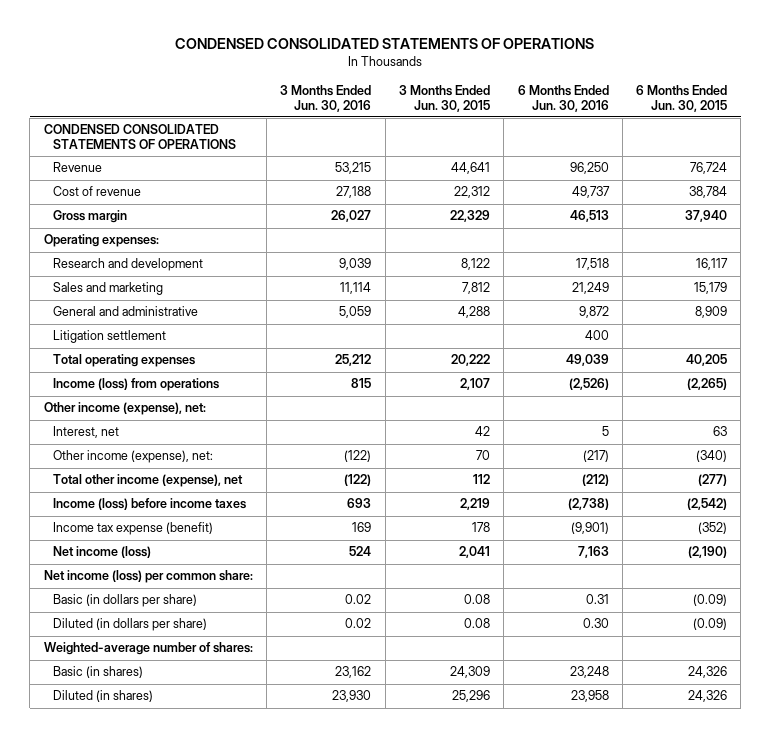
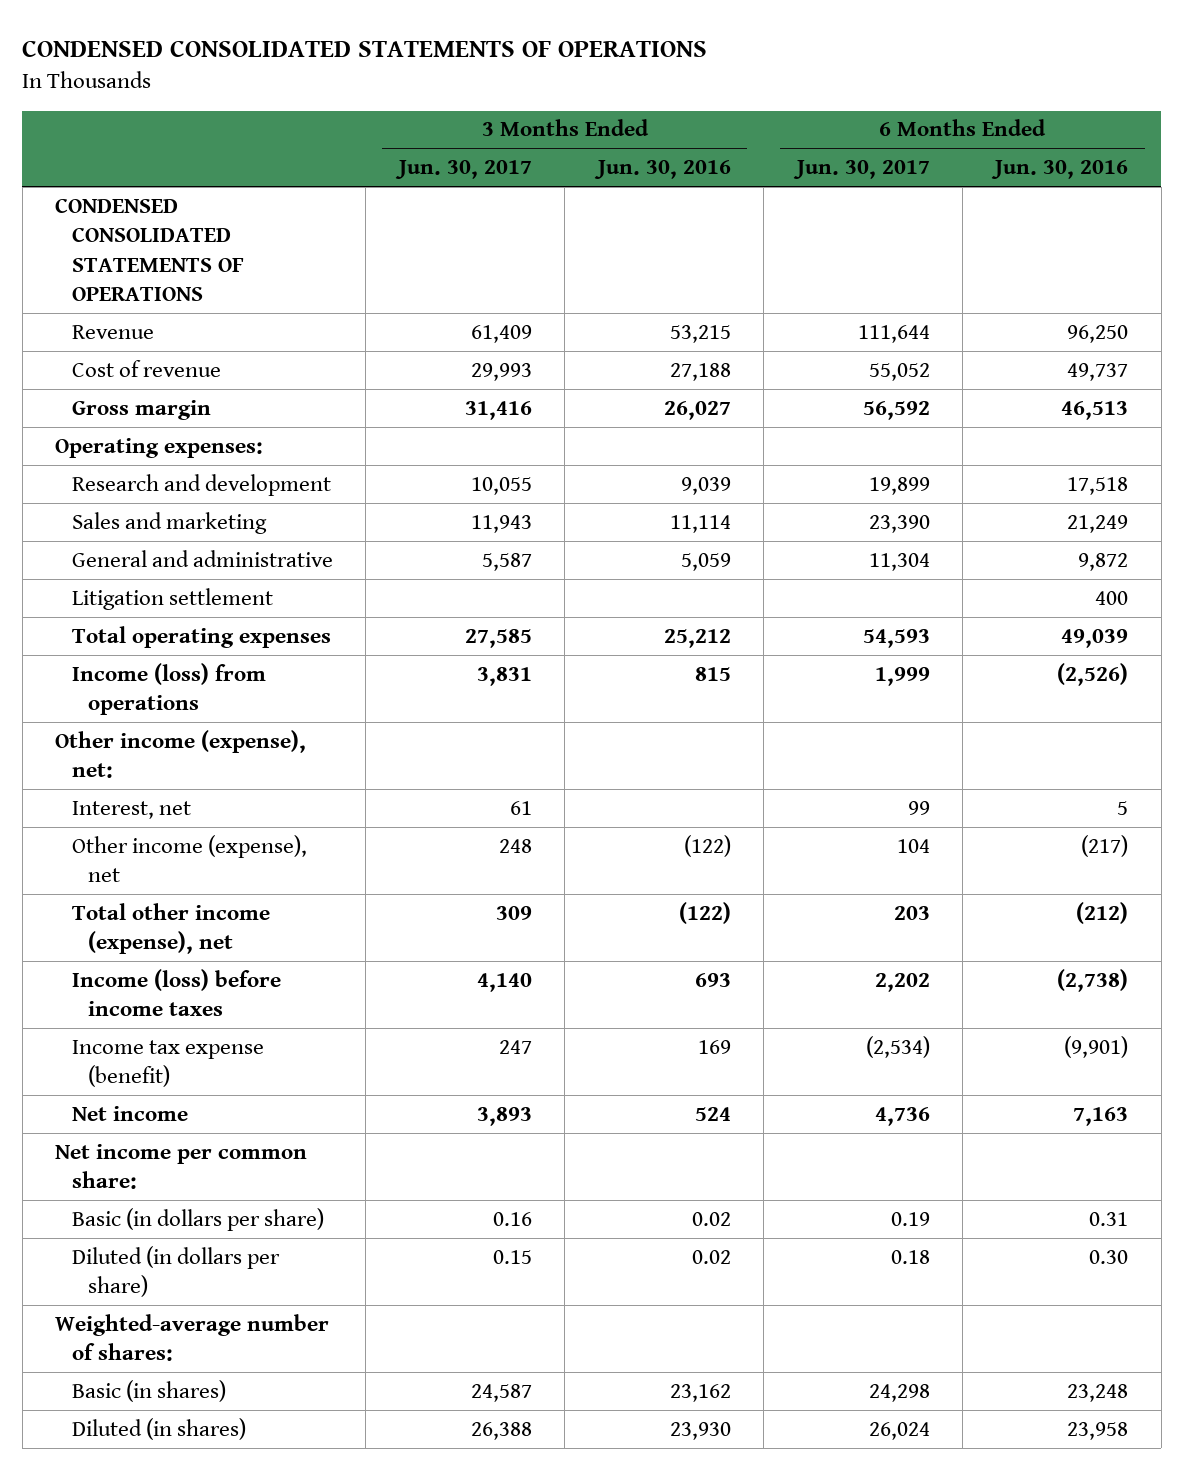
[398,85,490,112] 3 Months Ended Jun. 30, 2015 -> none
[636,85,728,112] 6 Months Ended Jun. 30, 2015 -> none
none -> [394,160,532,180] Jun. 30, 2017
none -> [792,160,930,180] Jun. 30, 2017
[53,450,214,464] Other income (expense), net: -> [71,834,307,883] Other income (expense), net
[53,546,152,559] Net income (loss) -> [71,1105,188,1121] Net income
[43,570,253,584] Net income (loss) per common share: -> [55,1143,308,1190] Net income per common share:

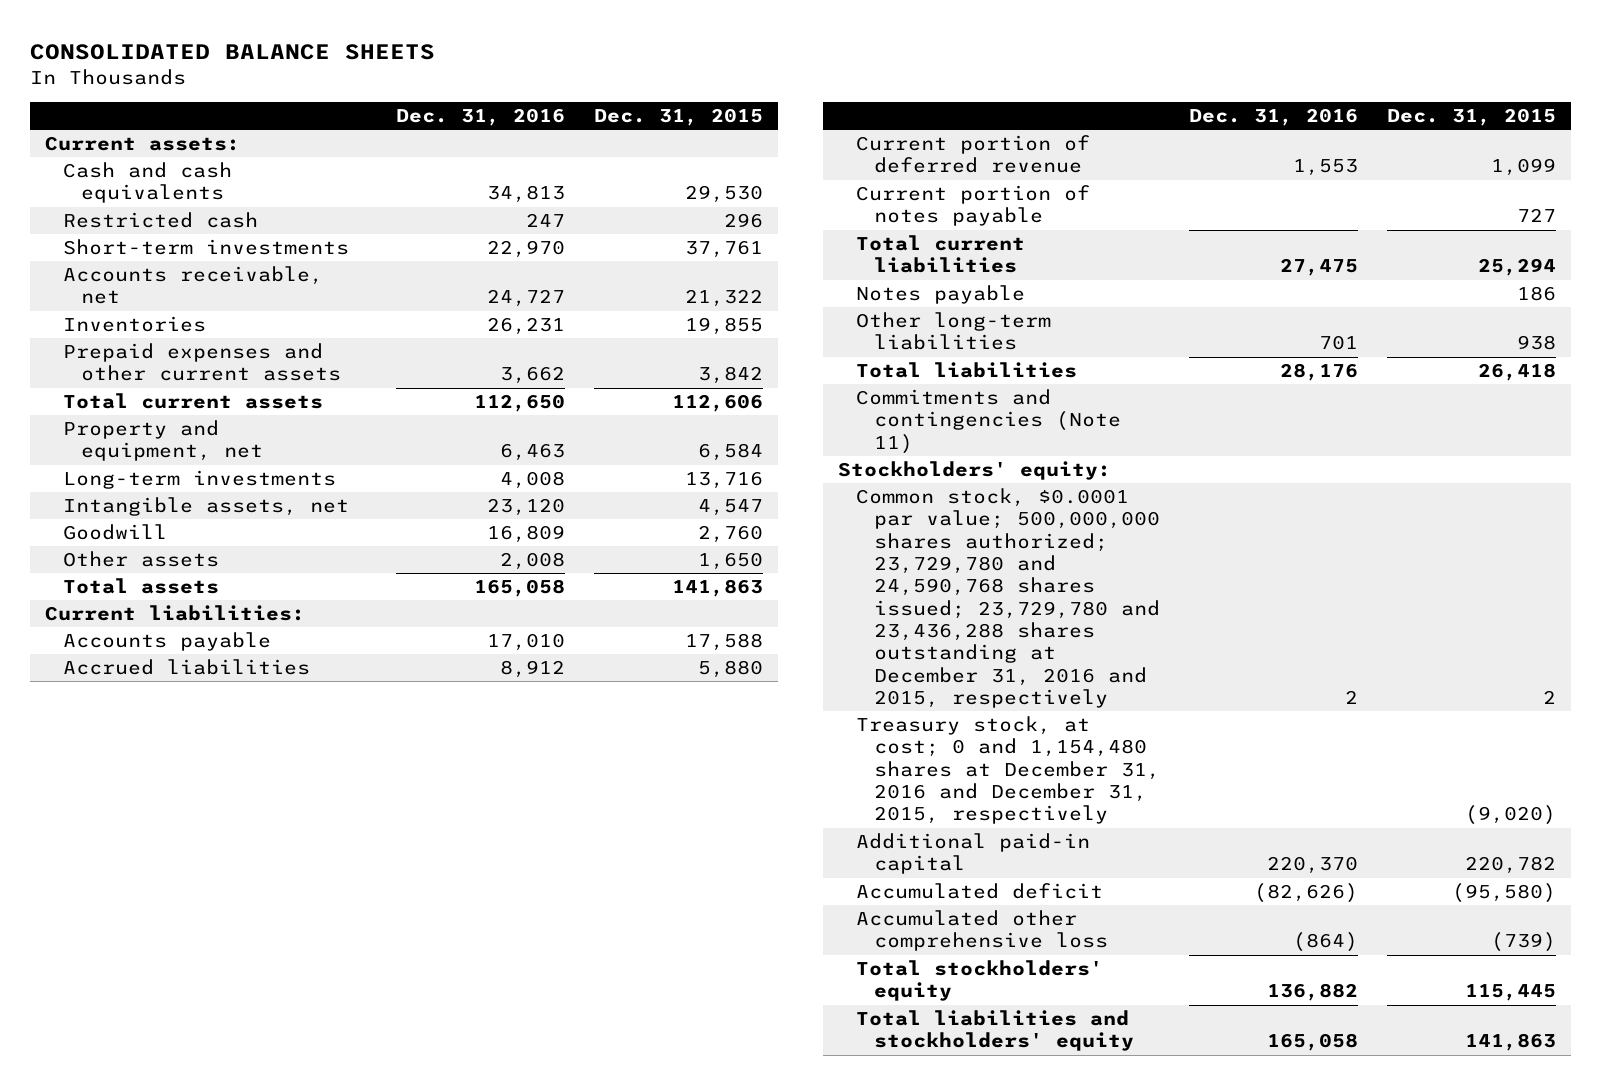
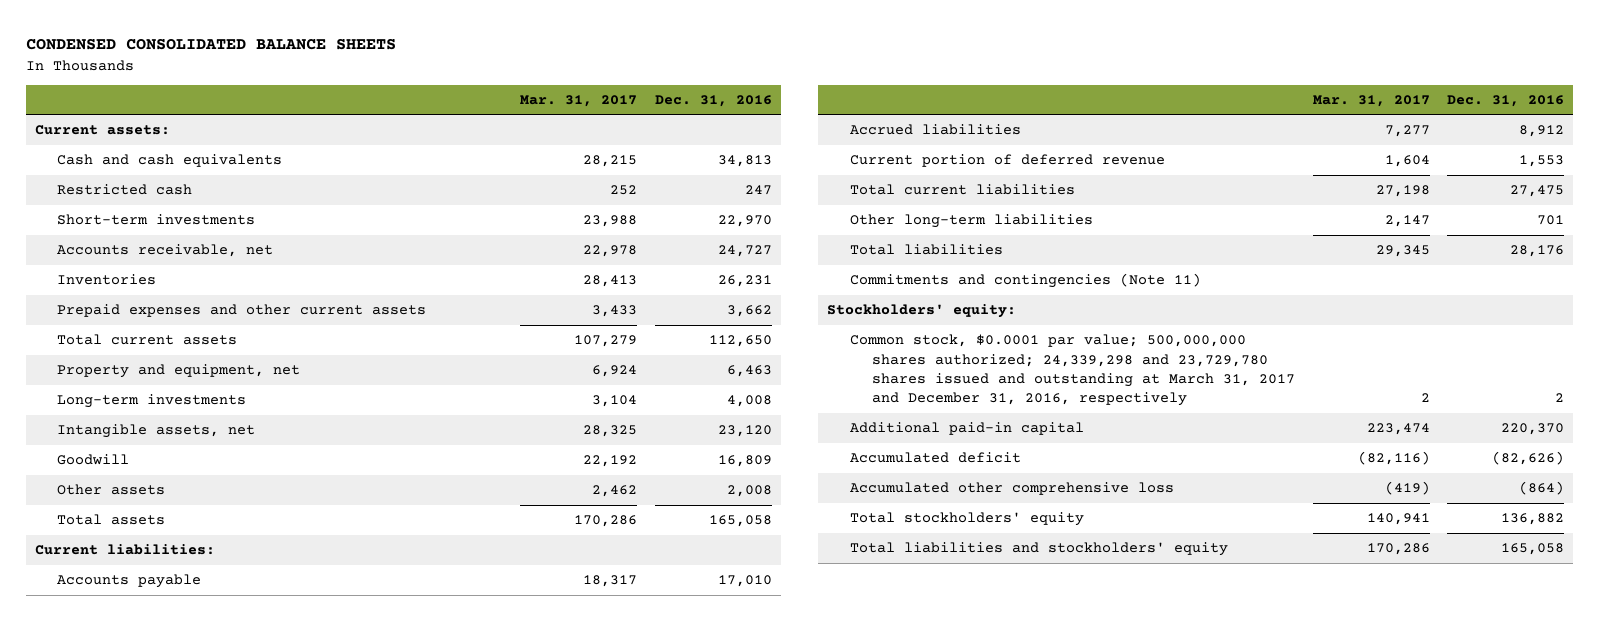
[30,43,436,60] CONSOLIDATED BALANCE SHEETS -> [26,38,397,51] CONDENSED CONSOLIDATED BALANCE SHEETS
[594,107,764,126] Dec. 31, 2015 -> none
none -> [520,94,638,107] Mar. 31, 2017
[855,184,1090,227] Current portion of notes payable -> none
[855,284,1025,304] Notes payable -> none
[855,715,1160,825] Treasury stock, at cost; 0 and 1,154,480 shares at December 31, 2016 and December 31, 2015, respectively -> none
[855,487,1160,709] Common stock, $0.0001 par value; 500,000,000 shares authorized; 23,729,780 and 24,590,768 shares issued; 23,729,780 and 23,436,288 shares outstanding at December 31, 2016 and 2015, respectively -> [849,334,1296,407] Common stock, $0.0001 par value; 500,000,000 shares authorized; 24,339,298 and 23,729,780 shares issued and outstanding at March 31, 2017 and December 31, 2016, respectively

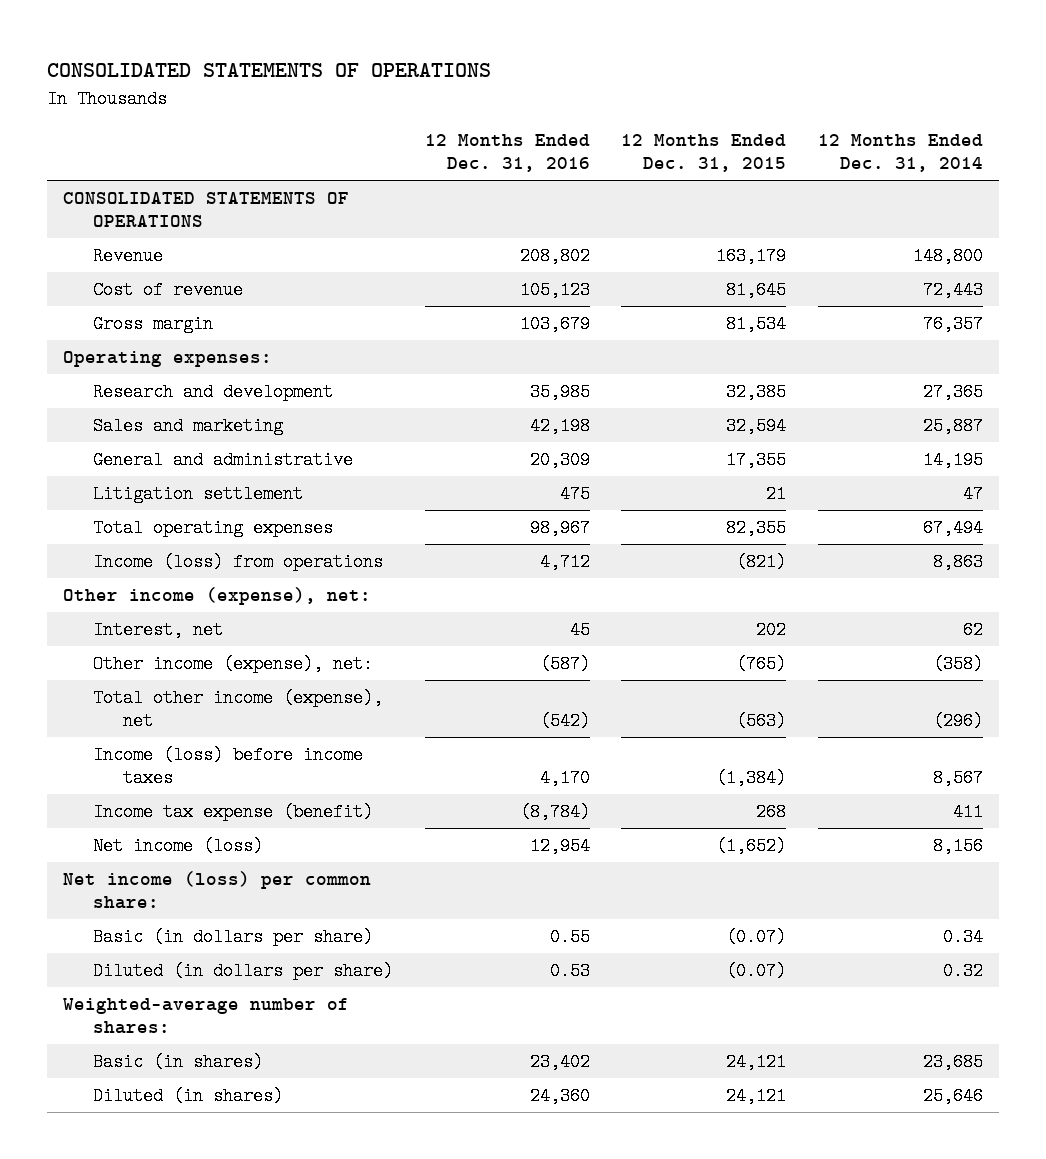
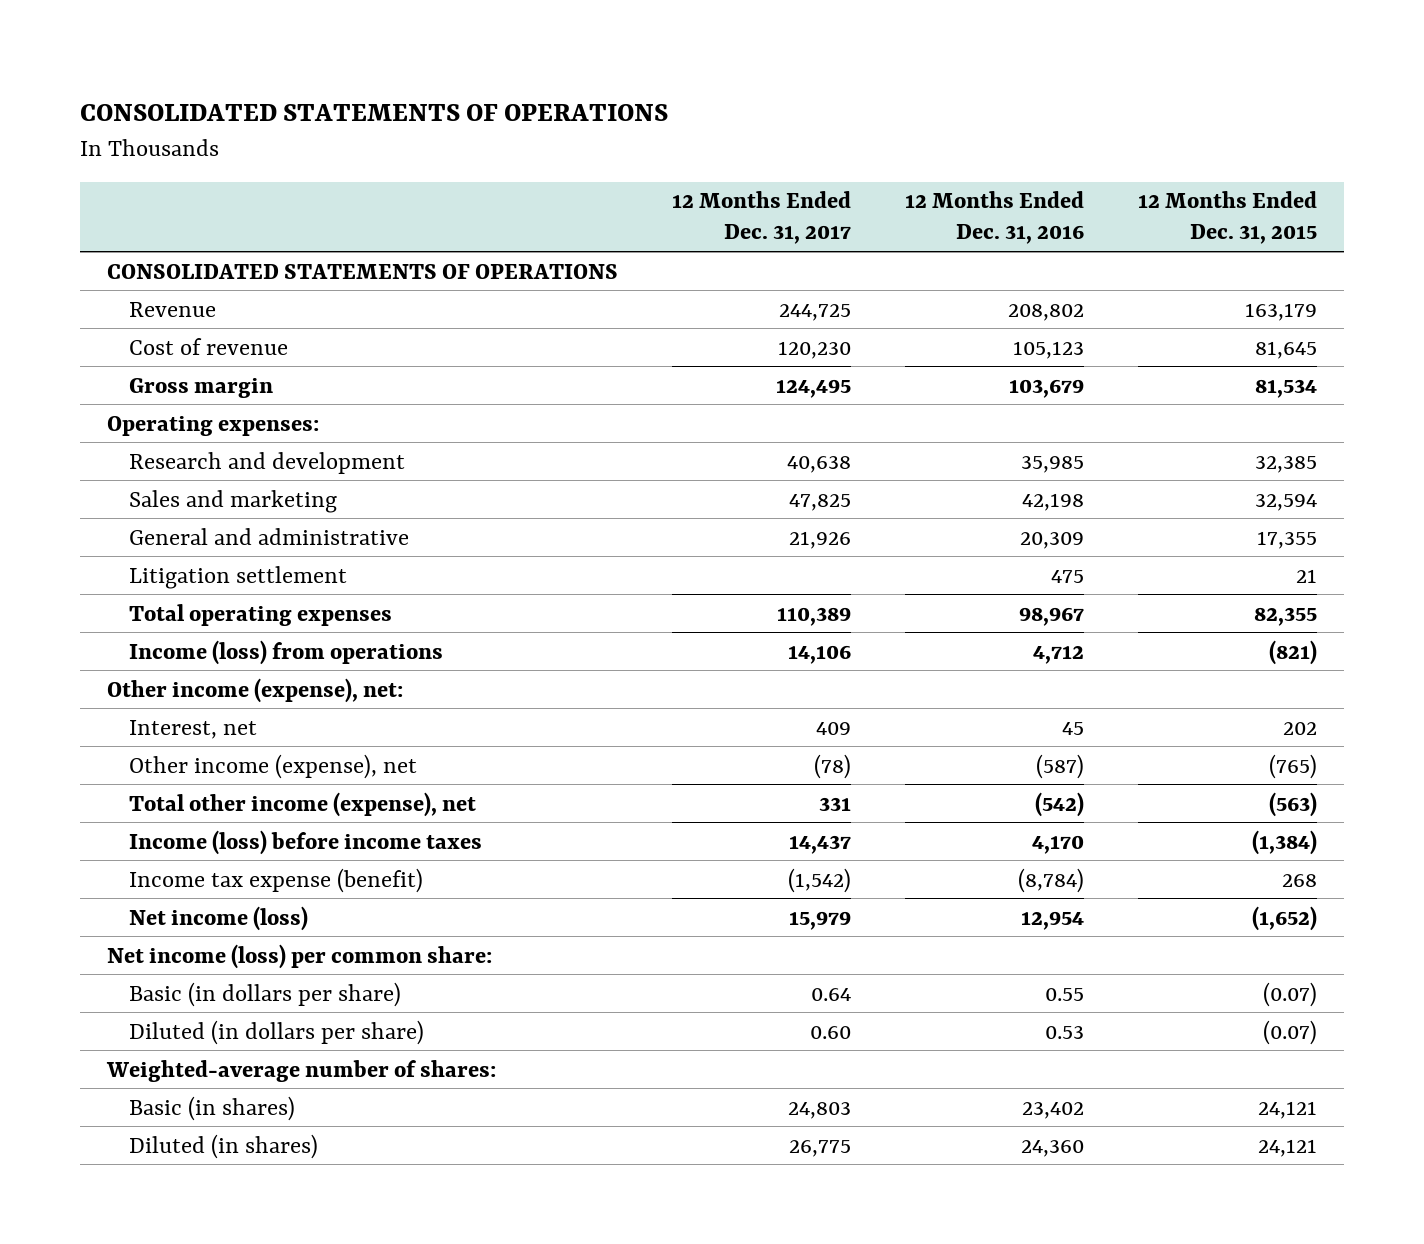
[818,134,984,172] 12 Months Ended Dec. 31, 2014 -> none
none -> [671,191,851,245] 12 Months Ended Dec. 31, 2017
[92,655,373,674] Other income (expense), net: -> [129,753,418,779] Other income (expense), net

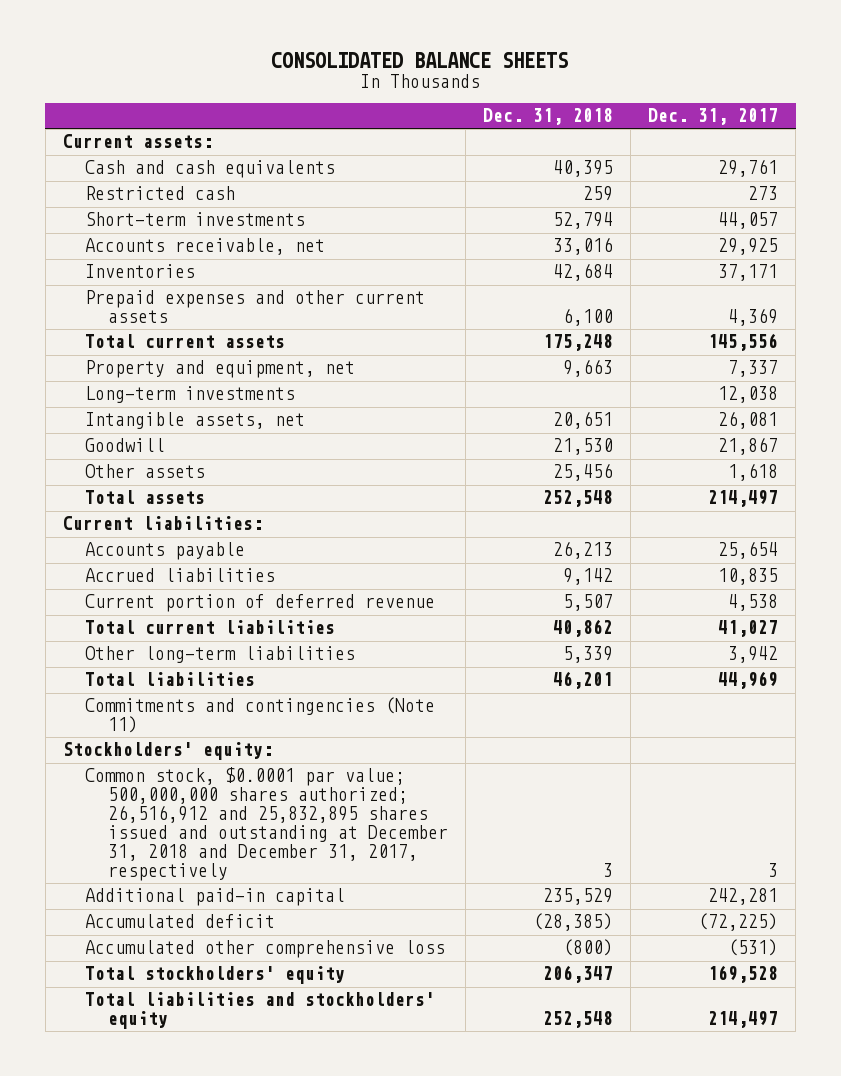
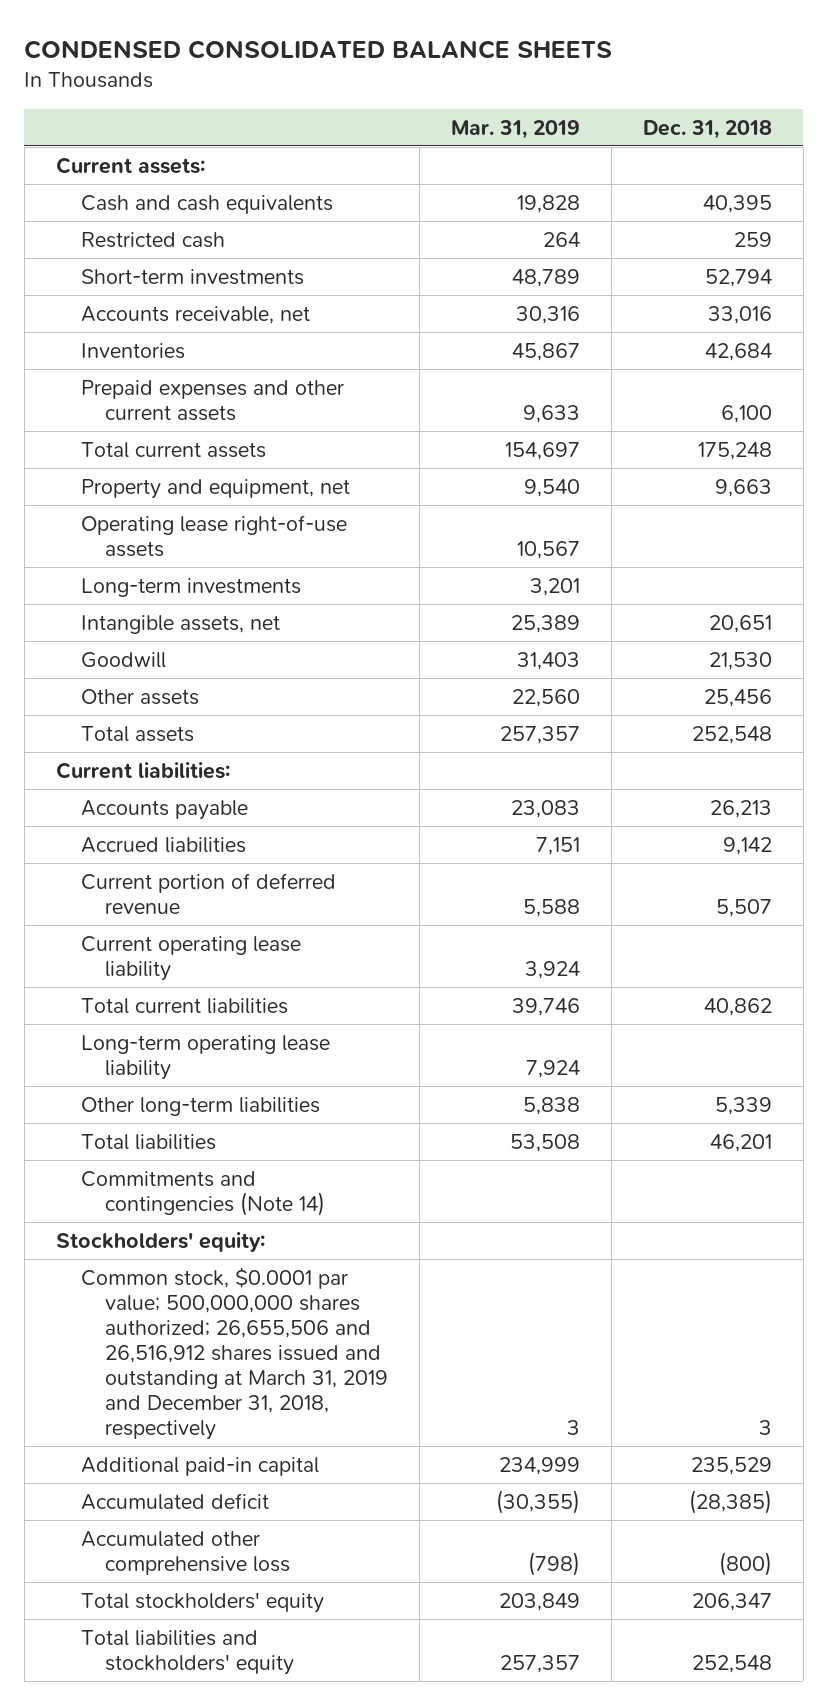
[271,52,569,69] CONSOLIDATED BALANCE SHEETS -> [24,40,613,60] CONDENSED CONSOLIDATED BALANCE SHEETS
[648,108,779,126] Dec. 31, 2017 -> none
none -> [451,119,581,139] Mar. 31, 2019
none -> [80,514,347,557] Operating lease right-of-use assets
none -> [80,935,301,981] Current operating lease liability
none -> [80,1034,330,1080] Long-term operating lease liability
[85,697,436,734] Commitments and contingencies (Note 11) -> [80,1170,326,1216] Commitments and contingencies (Note 14)
[85,767,448,881] Common stock, $0.0001 par value; 500,000,000 shares authorized; 26,516,912 and 25,832,895 shares issued and outstanding at December 31, 2018 and December 31, 2017, respectively -> [80,1266,389,1440] Common stock, $0.0001 par value; 500,000,000 shares authorized; 26,655,506 and 26,516,912 shares issued and outstanding at March 31, 2019 and December 31, 2018, respectively

